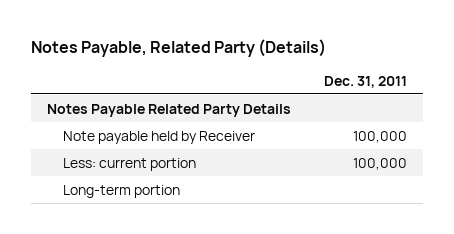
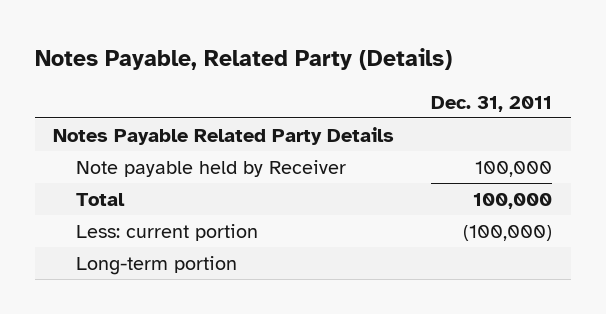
none -> [75,192,125,206] Total
[352,157,407,170] 100,000 -> [463,224,553,241] (100,000)

